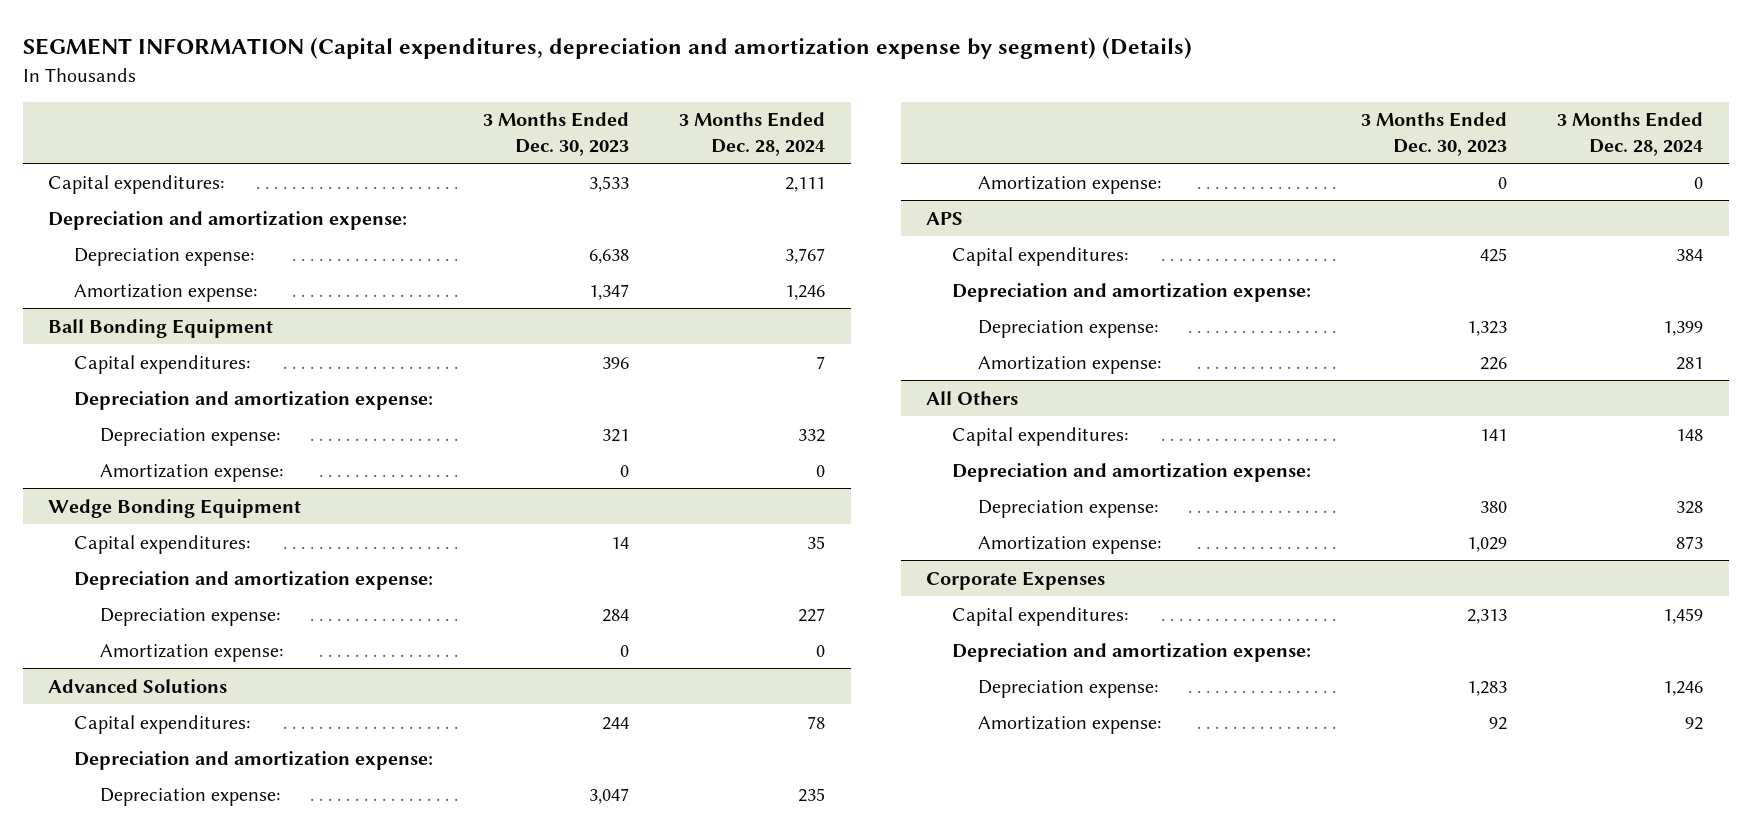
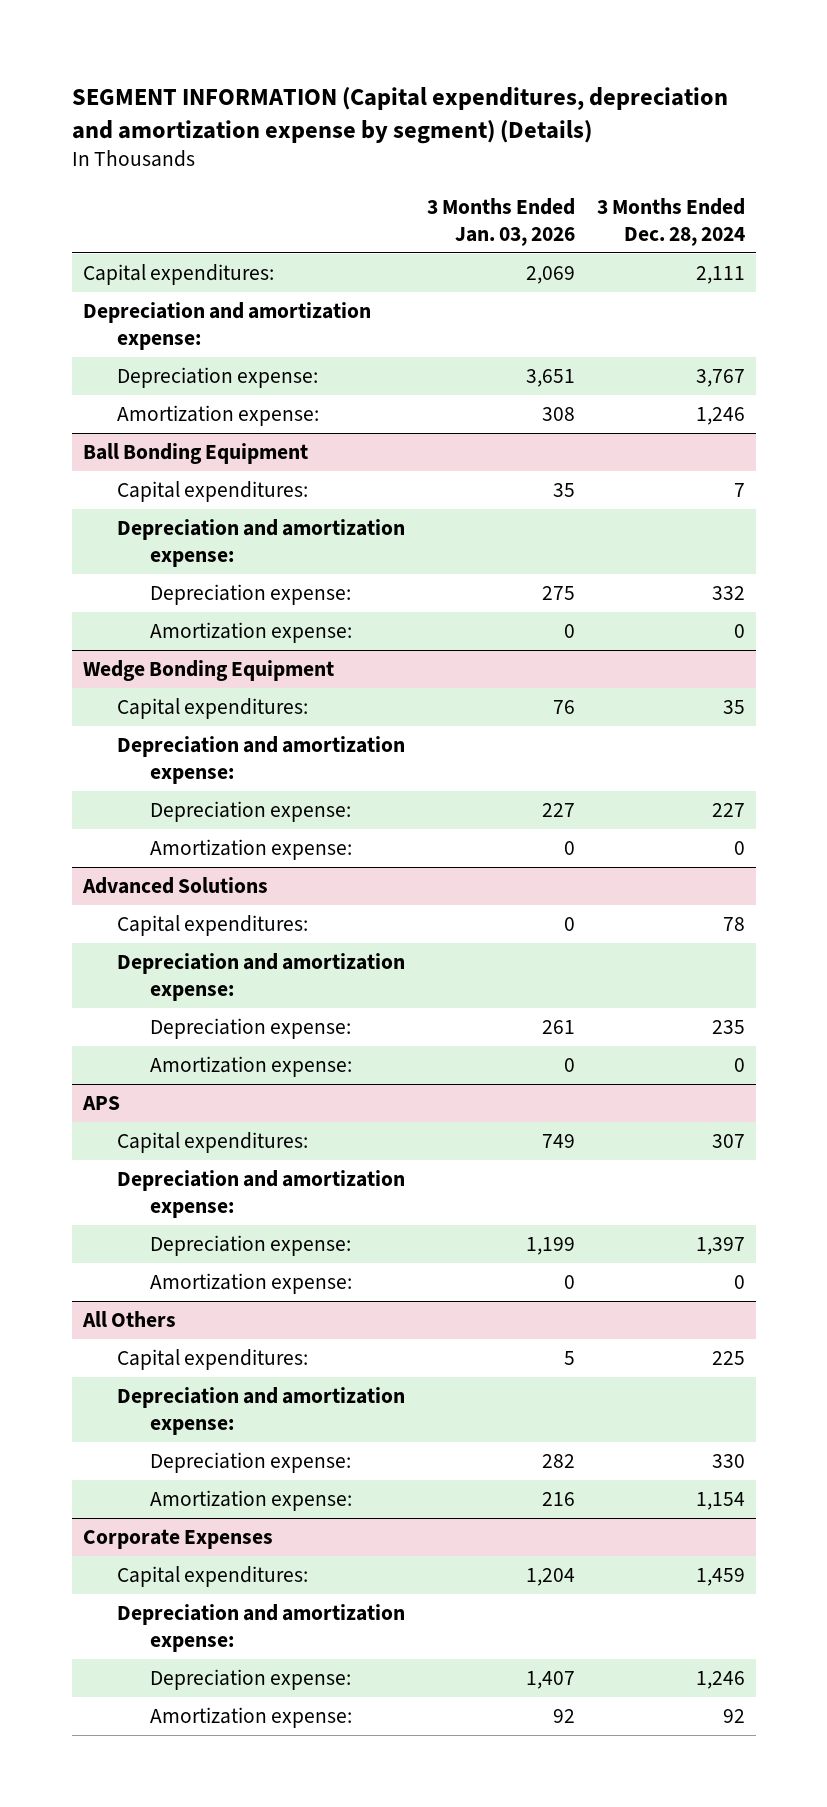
[483,112,630,156] 3 Months Ended Dec. 30, 2023 -> none
none -> [426,197,575,246] 3 Months Ended Jan. 03, 2026
[1676,248,1704,261] 384 -> [711,1134,745,1149] 307
[1663,320,1704,336] 1,399 -> [695,1237,745,1256] 1,397
[1676,356,1704,370] 281 -> [733,1275,745,1290] 0
[1676,428,1704,441] 148 -> [711,1351,745,1366] 225
[1676,500,1704,514] 328 -> [711,1454,745,1469] 330
[1676,535,1704,549] 873 -> [695,1492,745,1511] 1,154

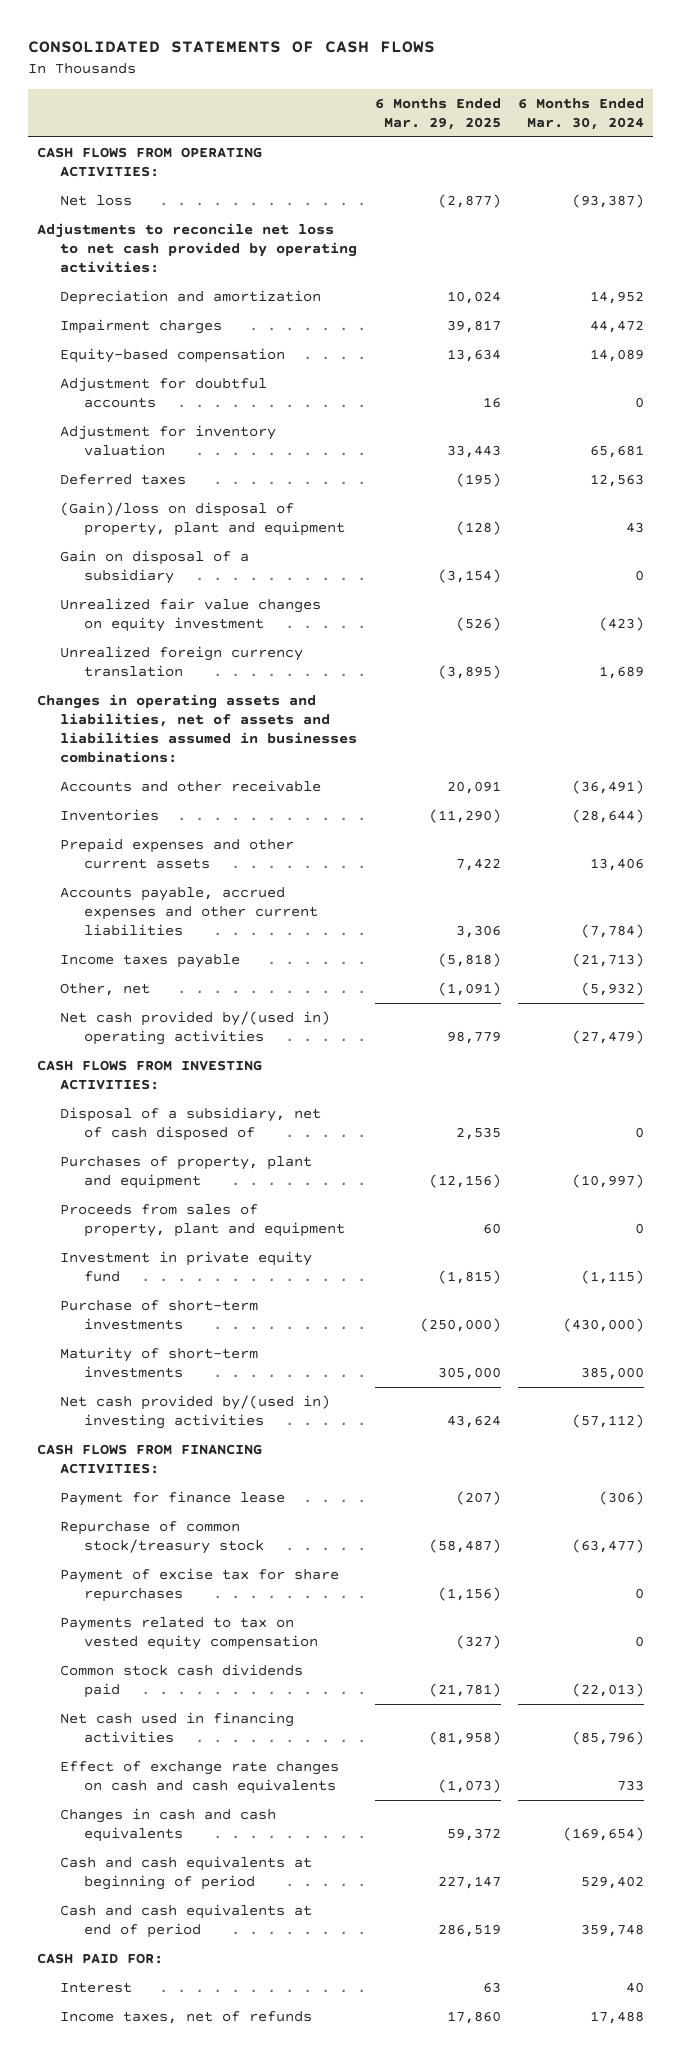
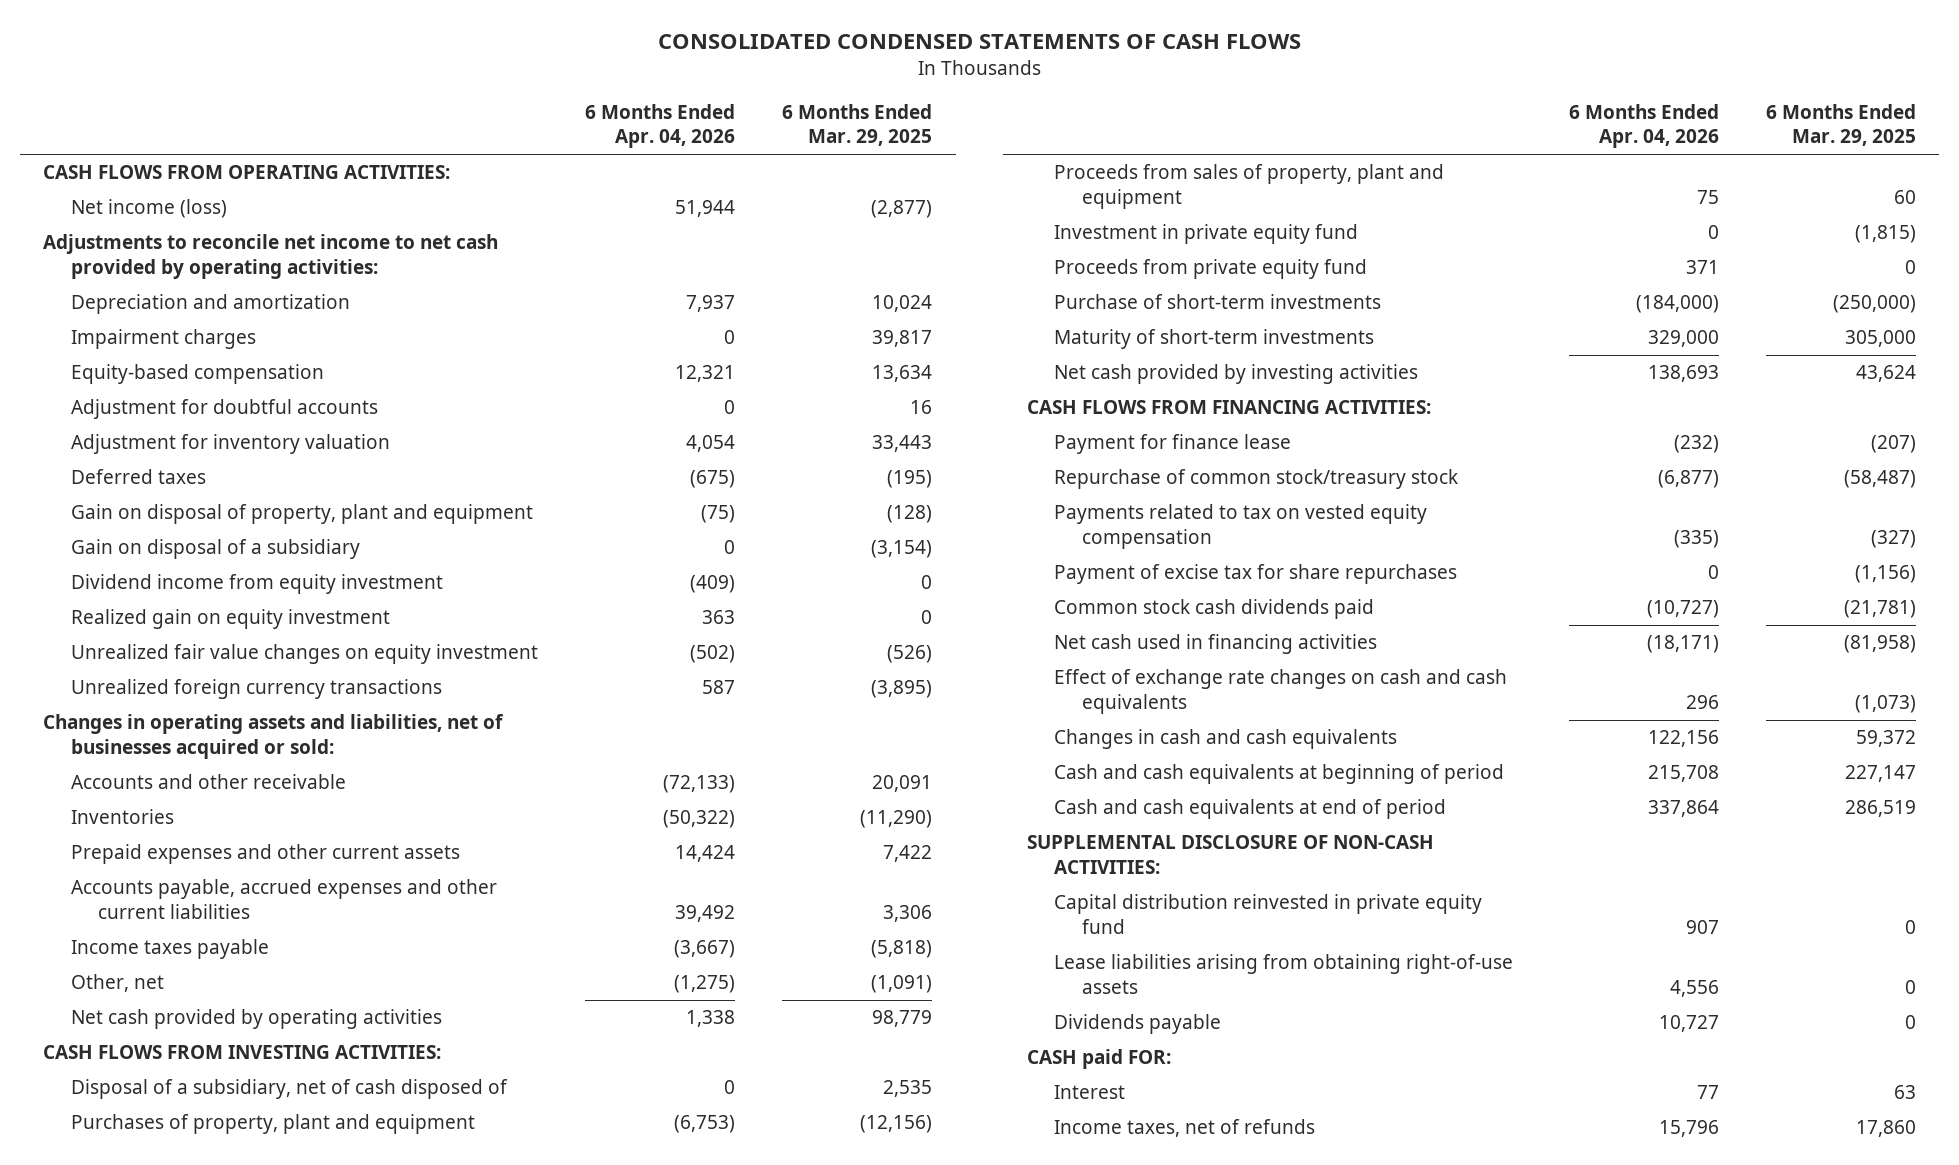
[28,41,436,54] CONSOLIDATED STATEMENTS OF CASH FLOWS -> [657,34,1301,50] CONSOLIDATED CONDENSED STATEMENTS OF CASH FLOWS
[517,98,644,131] 6 Months Ended Mar. 30, 2024 -> none
none -> [584,103,735,149] 6 Months Ended Apr. 04, 2026
[60,194,133,206] Net loss -> [70,199,227,219] Net income (loss)
[36,222,358,274] Adjustments to reconcile net loss to net cash provided by operating activities: -> [43,234,499,280] Adjustments to reconcile net income to net cash provided by operating activities:
[60,501,345,537] (Gain)/loss on disposal of property, plant and equipment -> [70,504,533,525] Gain on disposal of property, plant and equipment
none -> [70,574,443,595] Dividend income from equity investment
none -> [70,609,390,630] Realized gain on equity investment
[60,645,304,678] Unrealized foreign currency translation -> [70,679,442,700] Unrealized foreign currency transactions
[36,693,358,764] Changes in operating assets and liabilities, net of assets and liabilities assumed in businesses combinations: -> [43,714,505,760] Changes in operating assets and liabilities, net of businesses acquired or sold:
[60,1010,331,1046] Net cash provided by/(used in) operating activities -> [70,1009,442,1030] Net cash provided by operating activities
none -> [1054,259,1368,280] Proceeds from private equity fund
[60,1394,331,1430] Net cash provided by/(used in) investing activities -> [1054,364,1419,385] Net cash provided by investing activities
[60,1567,340,1603] Payment of excise tax for share repurchases -> [1054,564,1458,585] Payment of excise tax for share repurchases
none -> [1027,835,1435,875] SUPPLEMENTAL DISCLOSURE OF NON-CASH ACTIVITIES:
none -> [1054,894,1483,935] Capital distribution reinvested in private equity fund
none -> [1054,954,1514,995] Lease liabilities arising from obtaining right-of-use assets
none -> [1054,1014,1222,1035] Dividends payable
[36,1952,163,1964] CASH PAID FOR: -> [1027,1049,1172,1070] CASH paid FOR:

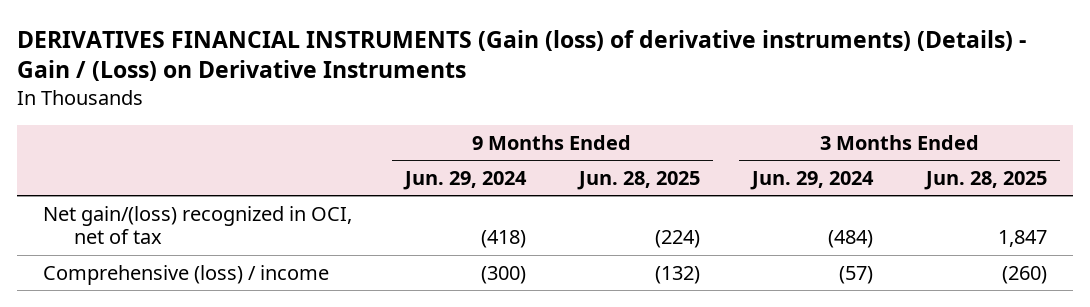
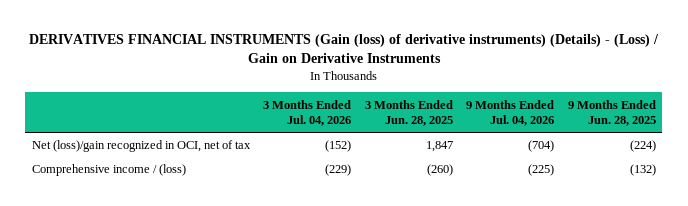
[17,29,1027,82] DERIVATIVES FINANCIAL INSTRUMENTS (Gain (loss) of derivative instruments) (Details) - Gain / (Loss) on Derivative Instruments -> [28,34,659,64] DERIVATIVES FINANCIAL INSTRUMENTS (Gain (loss) of derivative instruments) (Details) - (Loss) / Gain on Derivative Instruments
[403,170,528,190] Jun. 29, 2024 -> none
[750,170,875,190] Jun. 29, 2024 -> none
none -> [263,99,352,127] 3 Months Ended Jul. 04, 2026
none -> [466,99,555,127] 9 Months Ended Jul. 04, 2026
[43,205,353,245] Net gain/(loss) recognized in OCI, net of tax -> [31,140,251,153] Net (loss)/gain recognized in OCI, net of tax
[43,264,330,285] Comprehensive (loss) / income -> [31,164,186,177] Comprehensive income / (loss)

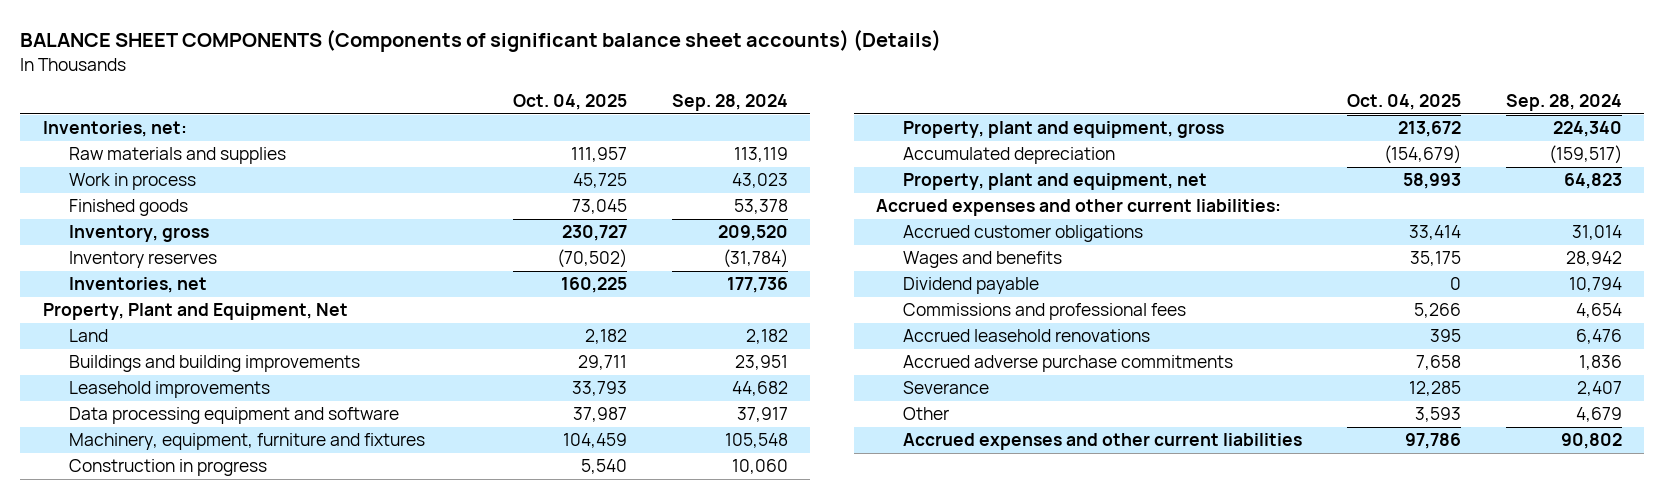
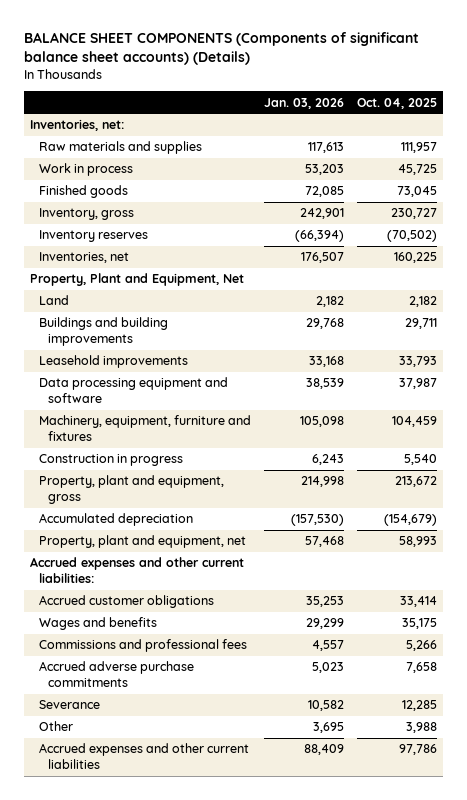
[672,94,789,112] Sep. 28, 2024 -> none
none -> [263,97,344,109] Jan. 03, 2026
[902,277,1039,295] Dividend payable -> none
[902,329,1150,343] Accrued leasehold renovations -> none
[1414,407,1461,423] 3,593 -> [405,722,437,734] 3,988

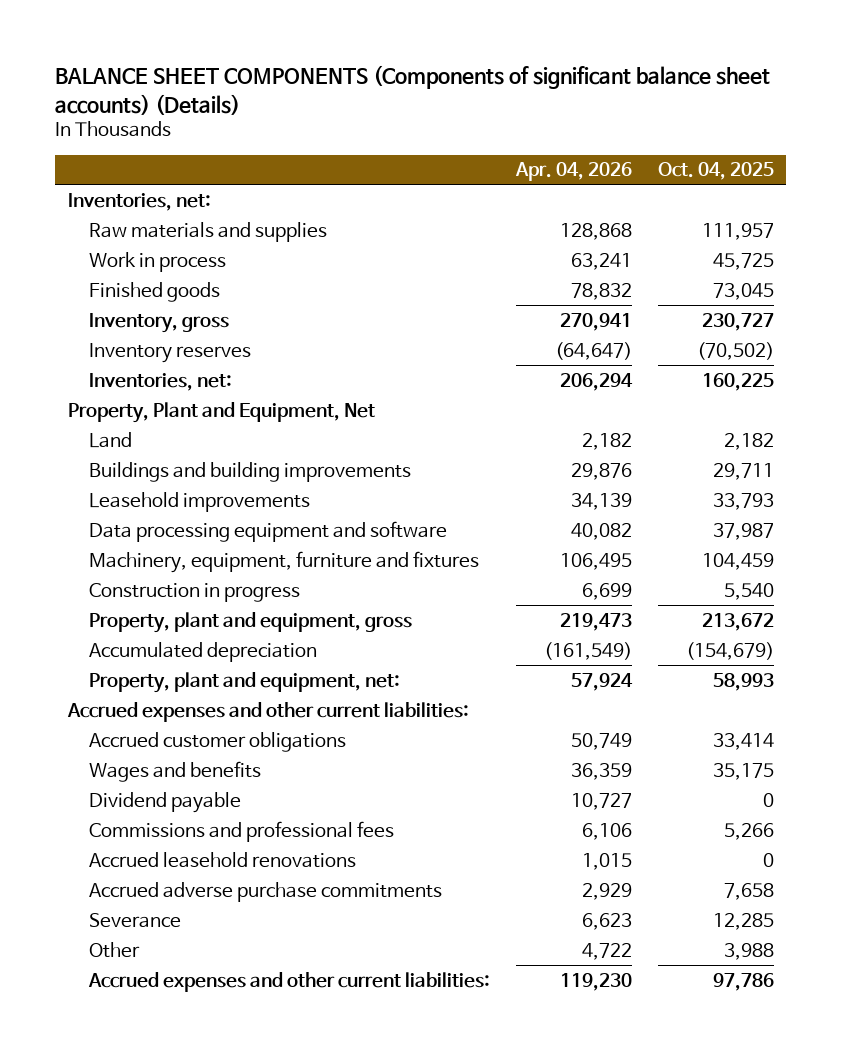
[263,97,344,109] Jan. 03, 2026 -> none
none -> [514,162,632,182] Apr. 04, 2026
[39,252,130,264] Inventories, net -> [89,372,233,391] Inventories, net:
[39,535,247,549] Property, plant and equipment, net -> [89,671,401,693] Property, plant and equipment, net:
none -> [89,791,242,813] Dividend payable
none -> [89,851,357,868] Accrued leasehold renovations
[39,743,250,770] Accrued expenses and other current liabilities -> [88,971,491,992] Accrued expenses and other current liabilities:

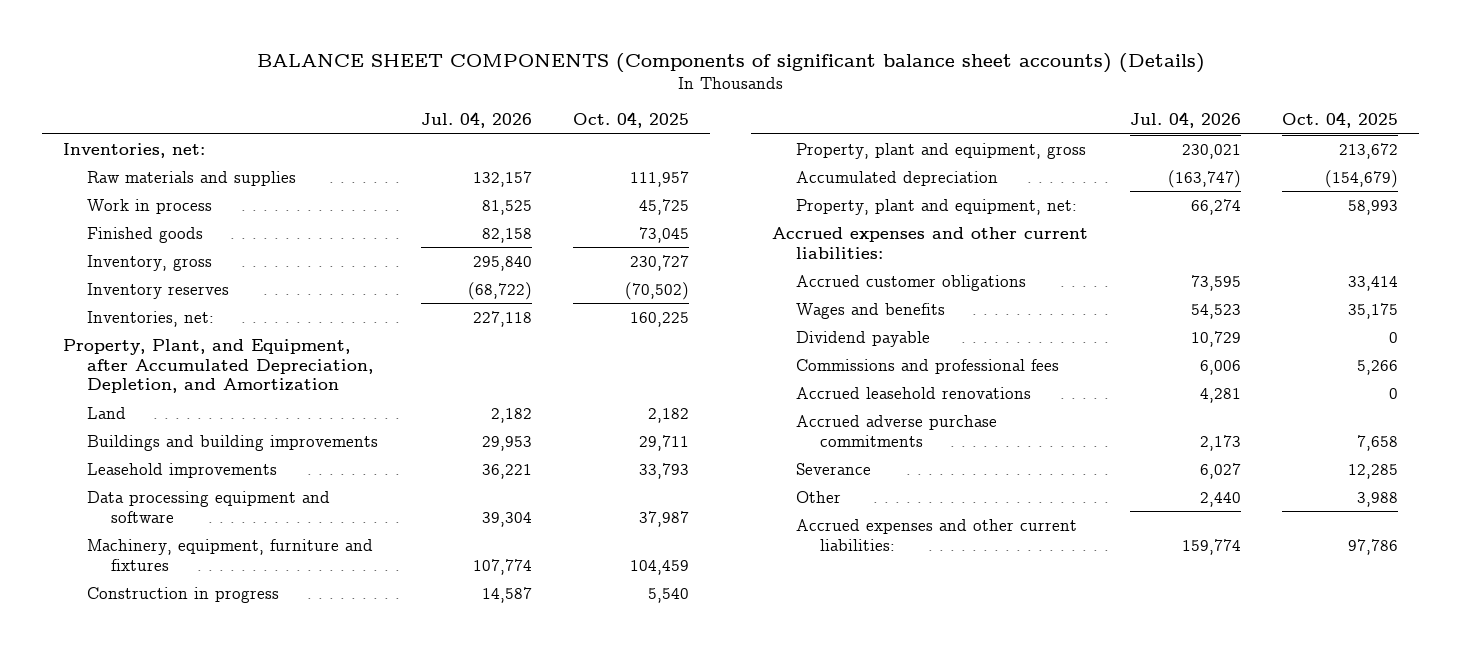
[514,162,632,182] Apr. 04, 2026 -> none
none -> [420,112,532,129] Jul. 04, 2026
[67,401,375,423] Property, Plant and Equipment, Net -> [62,338,373,394] Property, Plant, and Equipment, after Accumulated Depreciation, Depletion, and Amortization

